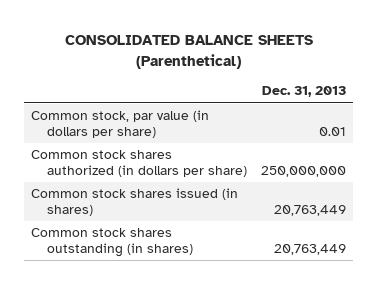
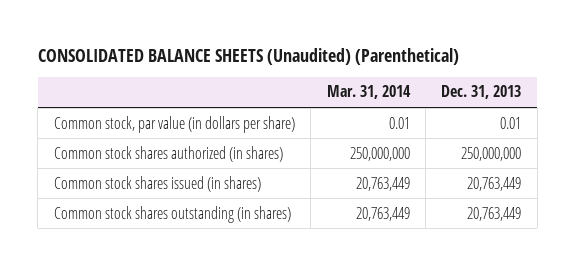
[64,35,313,69] CONSOLIDATED BALANCE SHEETS (Parenthetical) -> [37,47,459,65] CONSOLIDATED BALANCE SHEETS (Unaudited) (Parenthetical)
none -> [326,85,411,100] Mar. 31, 2014
[31,150,248,177] Common stock shares authorized (in dollars per share) -> [53,145,283,162] Common stock shares authorized (in shares)

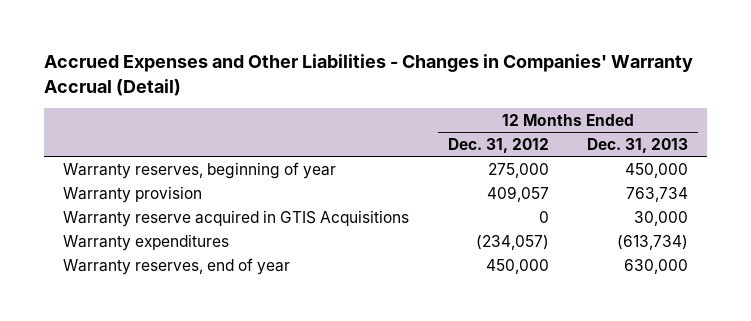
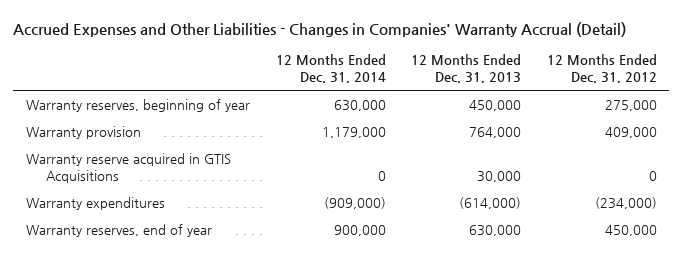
none -> [275,54,386,84] 12 Months Ended Dec. 31, 2014
[486,185,549,202] 409,057 -> [604,126,657,138] 409,000
[626,186,689,202] 763,734 -> [469,126,522,138] 764,000
[475,234,549,250] (234,057) -> [594,196,657,209] (234,000)
[617,234,689,250] (613,734) -> [459,196,522,209] (614,000)

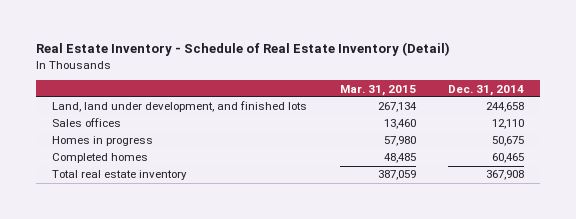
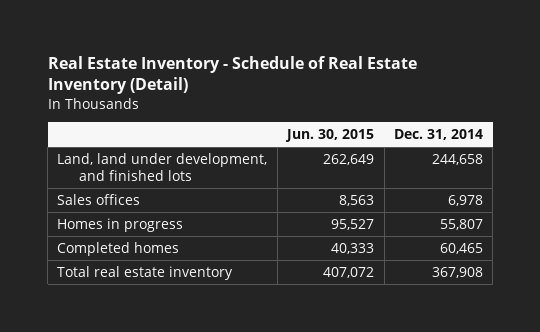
[339,84,416,96] Mar. 31, 2015 -> none
none -> [285,129,375,143] Jun. 30, 2015
[492,119,525,130] 12,110 -> [447,194,483,206] 6,978
[492,136,525,147] 50,675 -> [439,218,483,230] 55,807

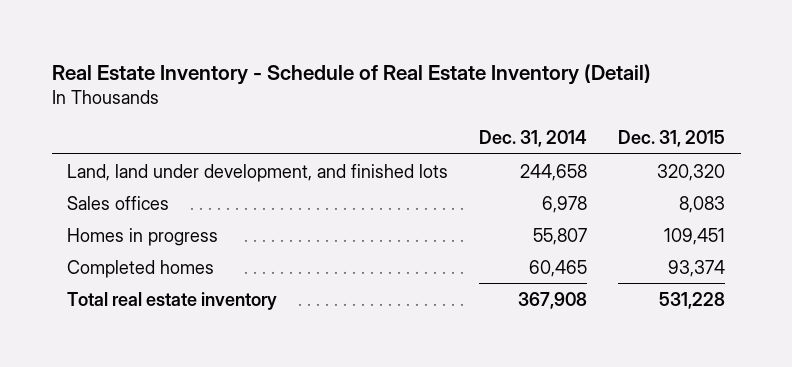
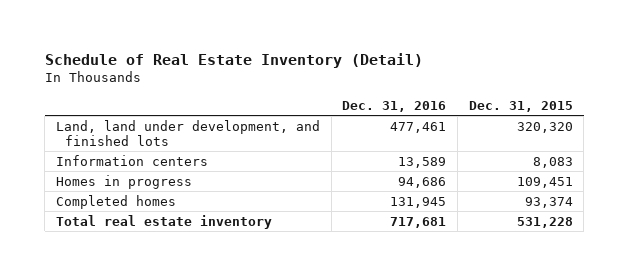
[51,63,651,85] Real Estate Inventory - Schedule of Real Estate Inventory (Detail) -> [44,52,423,68] Schedule of Real Estate Inventory (Detail)
[479,130,588,148] Dec. 31, 2014 -> none
none -> [342,101,447,113] Dec. 31, 2016
[67,195,170,210] Sales offices -> [55,154,208,166] Information centers

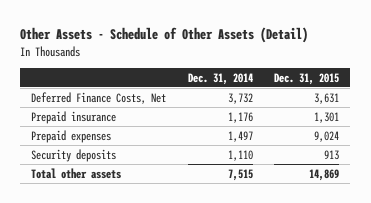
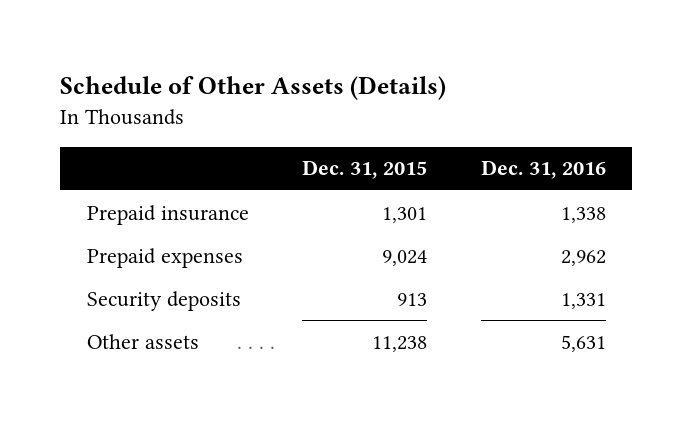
[20,27,309,44] Other Assets - Schedule of Other Assets (Detail) -> [59,76,446,101] Schedule of Other Assets (Details)
[187,72,253,85] Dec. 31, 2014 -> none
none -> [480,160,606,180] Dec. 31, 2016
[31,91,167,104] Deferred Finance Costs, Net -> none
[31,167,122,179] Total other assets -> [86,333,199,349] Other assets
[309,168,340,181] 14,869 -> [372,335,428,352] 11,238

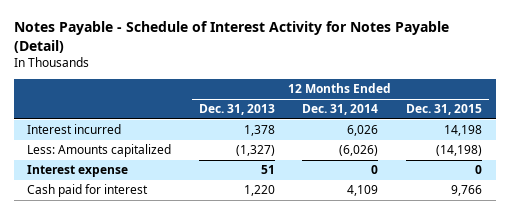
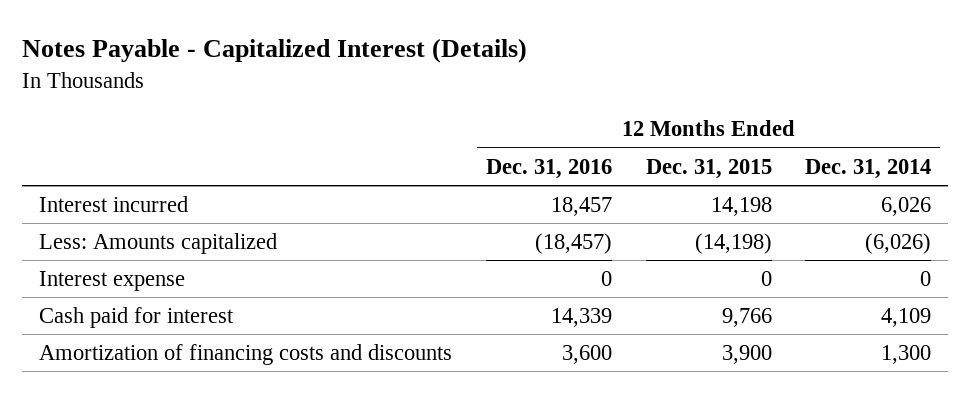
[13,21,449,53] Notes Payable - Schedule of Interest Activity for Notes Payable (Detail) -> [21,37,527,63] Notes Payable - Capitalized Interest (Details)
[198,104,275,116] Dec. 31, 2013 -> none
none -> [485,158,612,179] Dec. 31, 2016
none -> [38,344,452,366] Amortization of financing costs and discounts

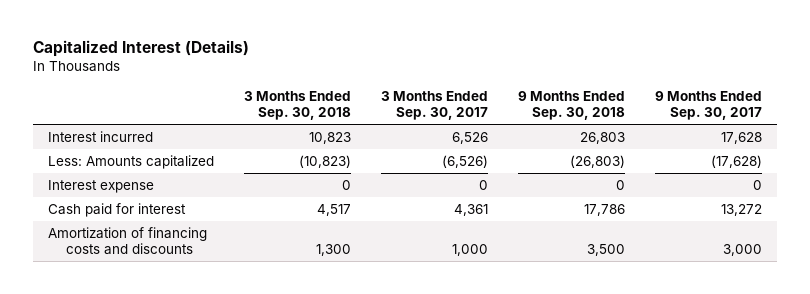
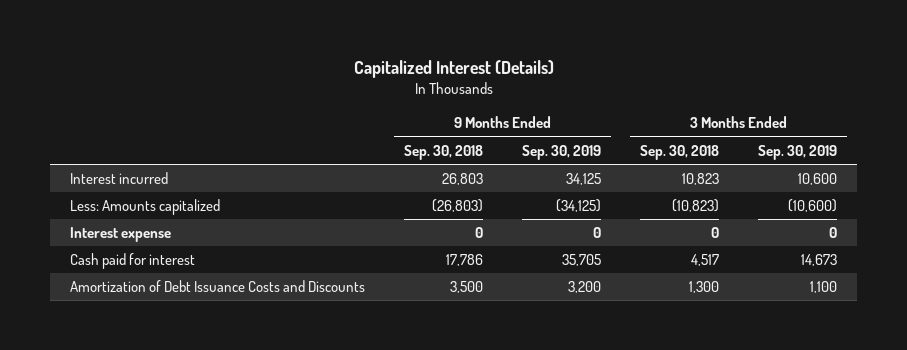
[380,91,488,121] 3 Months Ended Sep. 30, 2017 -> none
[654,91,762,121] 9 Months Ended Sep. 30, 2017 -> none
none -> [522,144,602,160] Sep. 30, 2019
none -> [758,144,838,160] Sep. 30, 2019
[47,226,207,255] Amortization of financing costs and discounts -> [69,280,365,293] Amortization of Debt Issuance Costs and Discounts

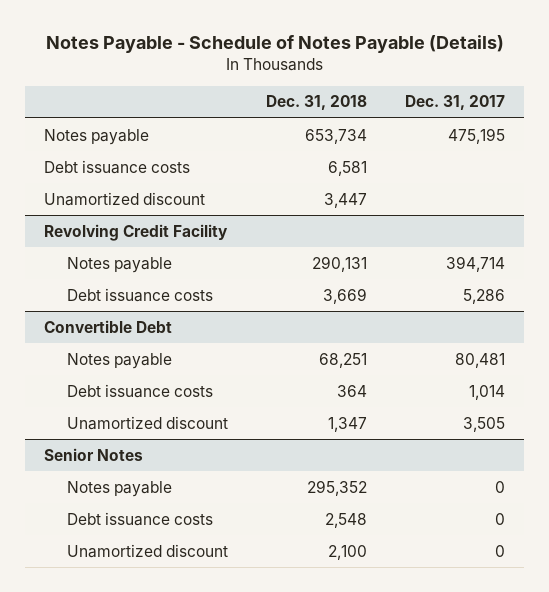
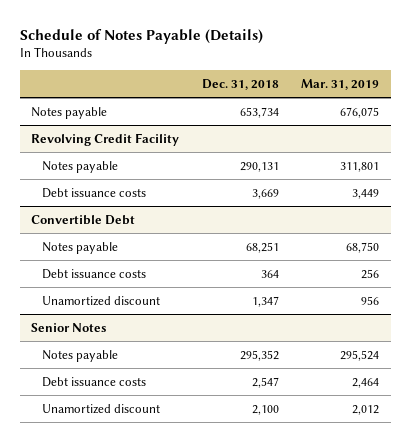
[45,35,504,54] Notes Payable - Schedule of Notes Payable (Details) -> [19,28,263,44] Schedule of Notes Payable (Details)
[404,95,505,111] Dec. 31, 2017 -> none
none -> [301,78,380,90] Mar. 31, 2019
[44,159,191,174] Debt issuance costs -> none
[44,191,206,206] Unamortized discount -> none
[324,512,367,528] 2,548 -> [251,376,279,388] 2,547

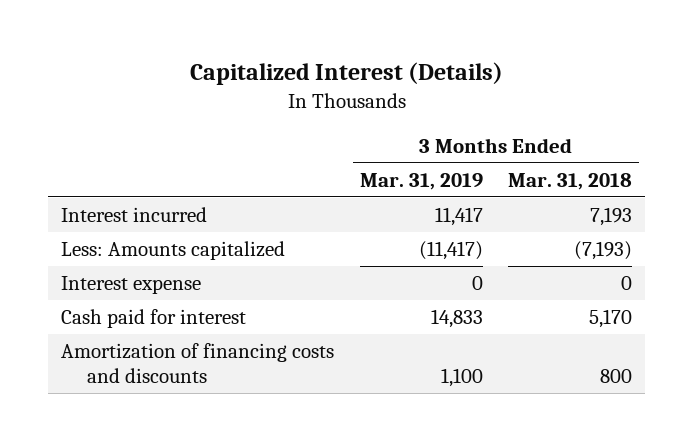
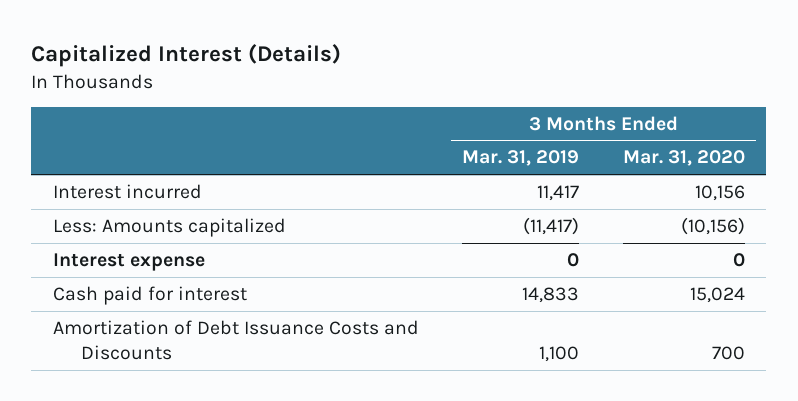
[508,172,633,190] Mar. 31, 2018 -> none
none -> [622,150,745,167] Mar. 31, 2020
[61,342,335,384] Amortization of financing costs and discounts -> [52,319,419,361] Amortization of Debt Issuance Costs and Discounts

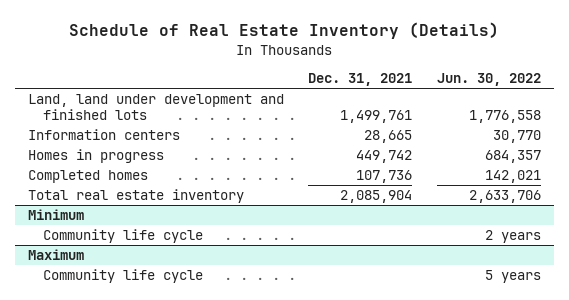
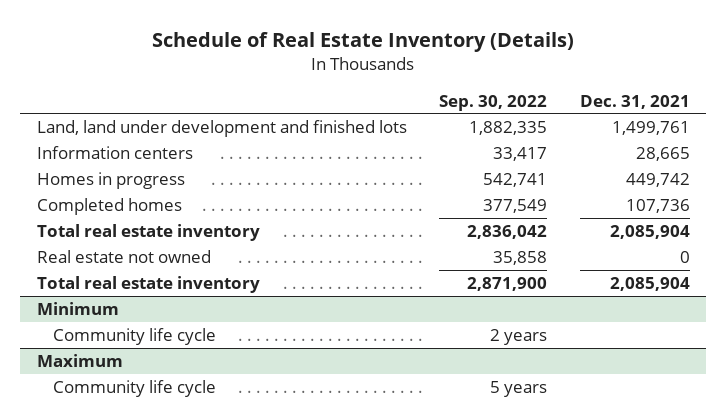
[437,73,542,87] Jun. 30, 2022 -> none
none -> [439,94,548,111] Sep. 30, 2022
none -> [36,249,211,263] Real estate not owned
none -> [36,275,260,293] Total real estate inventory

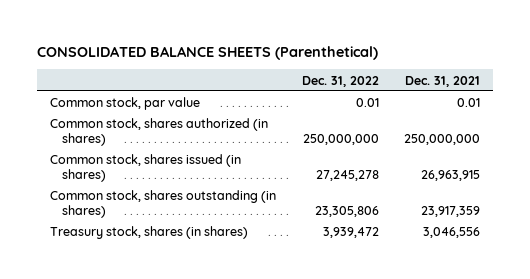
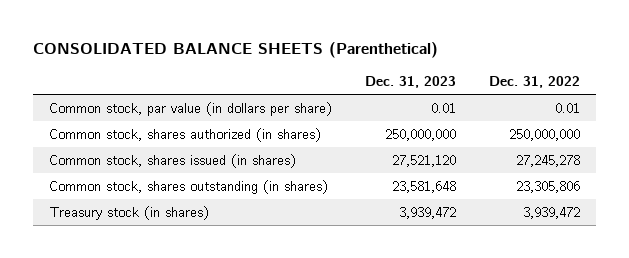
[405,75,481,87] Dec. 31, 2021 -> none
none -> [364,76,456,89] Dec. 31, 2023
[50,97,201,111] Common stock, par value -> [49,101,333,116] Common stock, par value (in dollars per share)
[50,226,249,240] Treasury stock, shares (in shares) -> [49,205,210,220] Treasury stock (in shares)

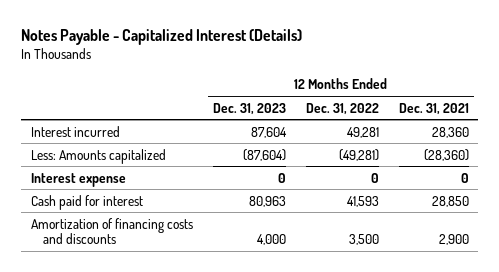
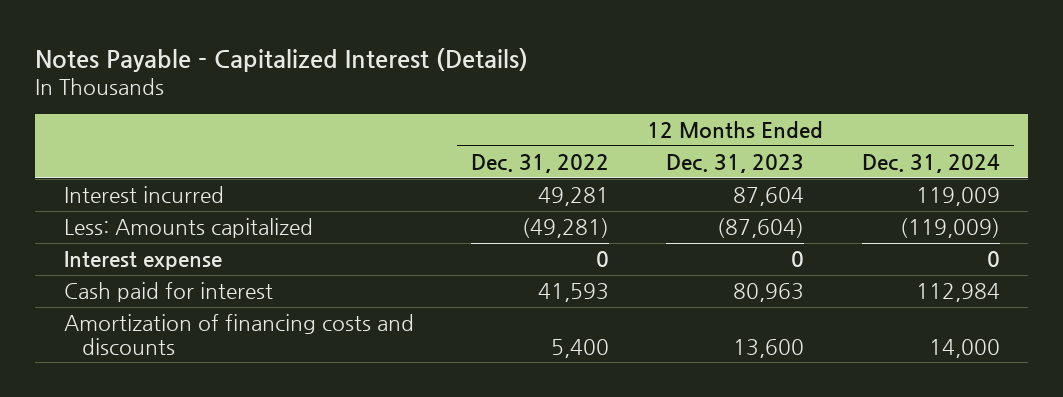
[398,102,469,115] Dec. 31, 2021 -> none
none -> [861,153,1000,173] Dec. 31, 2024
[256,233,286,245] 4,000 -> [733,338,805,358] 13,600
[348,233,379,245] 3,500 -> [551,338,610,358] 5,400

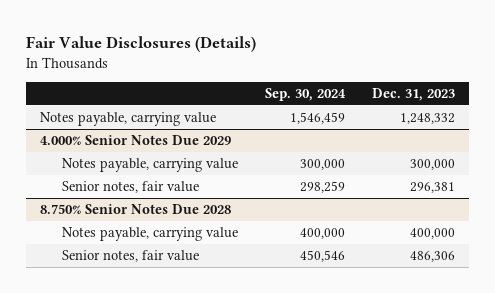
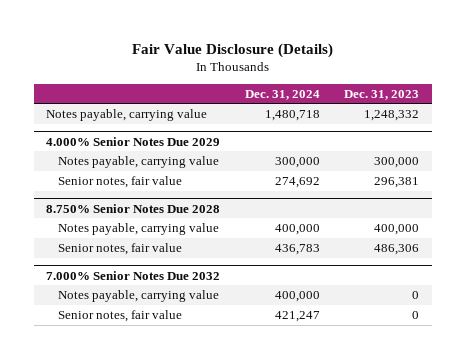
[26,36,257,53] Fair Value Disclosures (Details) -> [131,42,333,58] Fair Value Disclosure (Details)
[265,87,347,101] Sep. 30, 2024 -> none
none -> [244,89,320,100] Dec. 31, 2024
none -> [45,270,220,280] 7.000% Senior Notes Due 2032
none -> [57,290,219,303] Notes payable, carrying value
none -> [57,310,182,323] Senior notes, fair value

